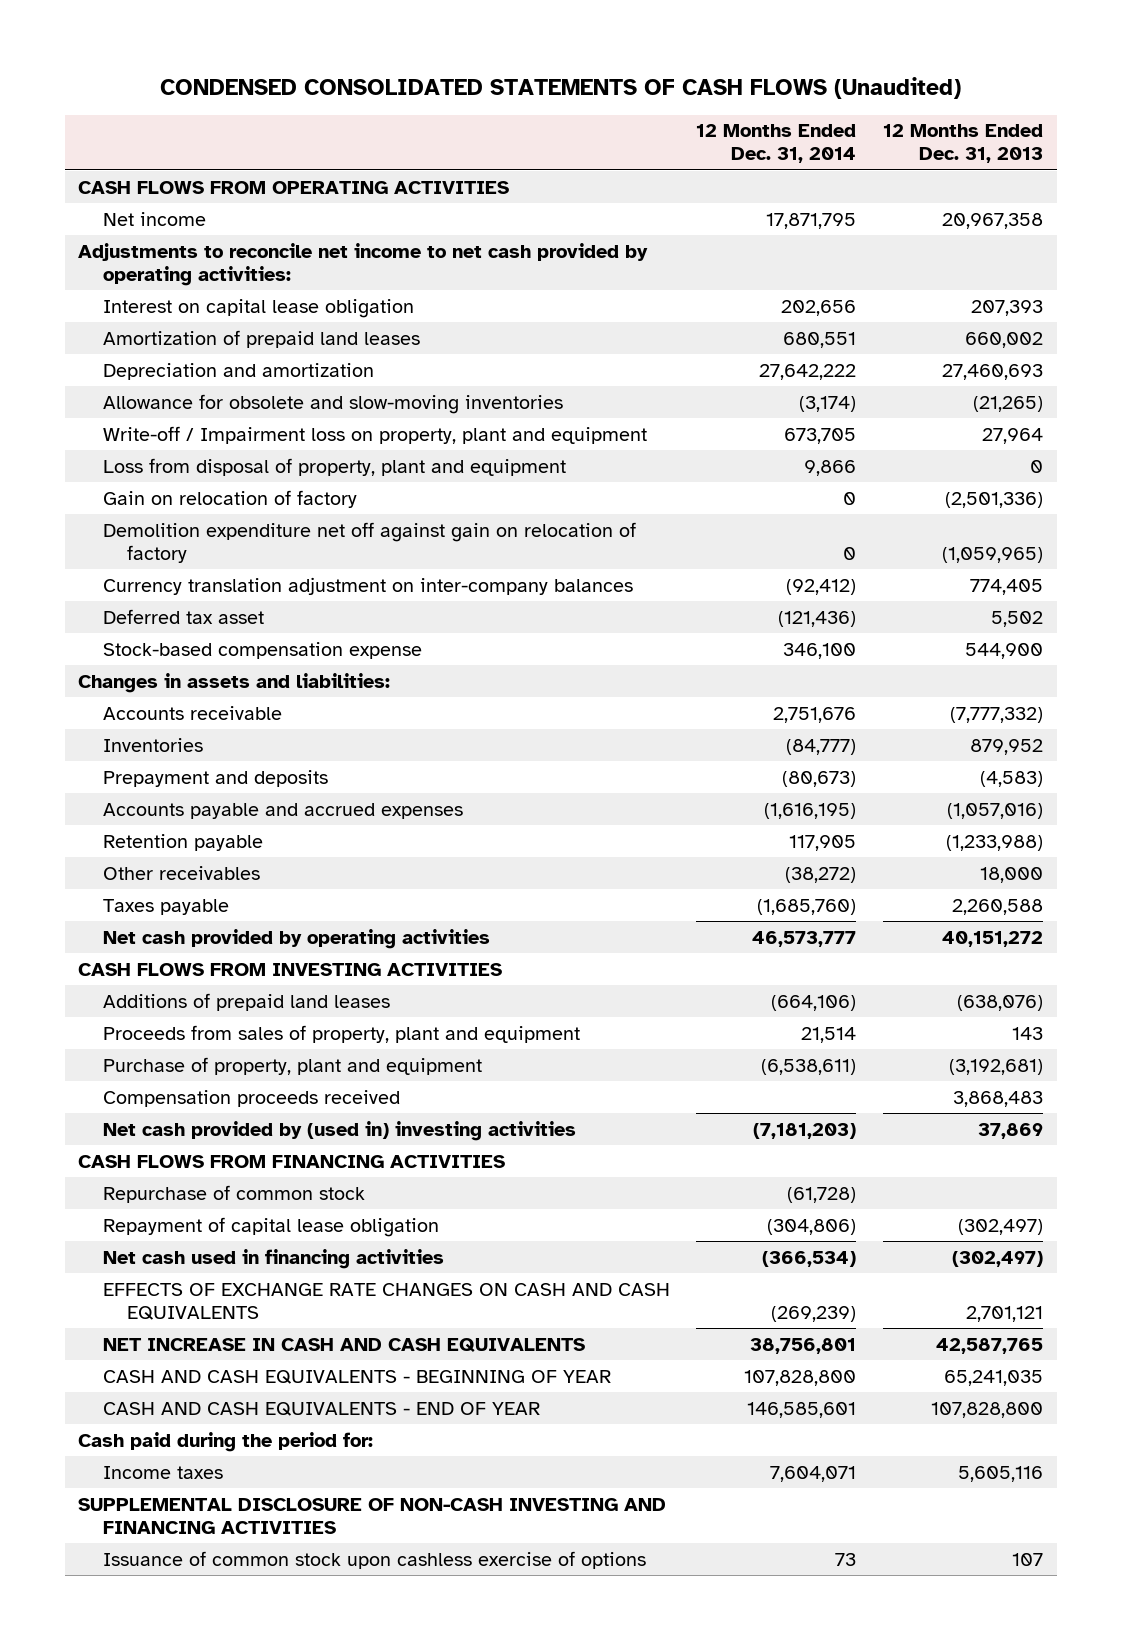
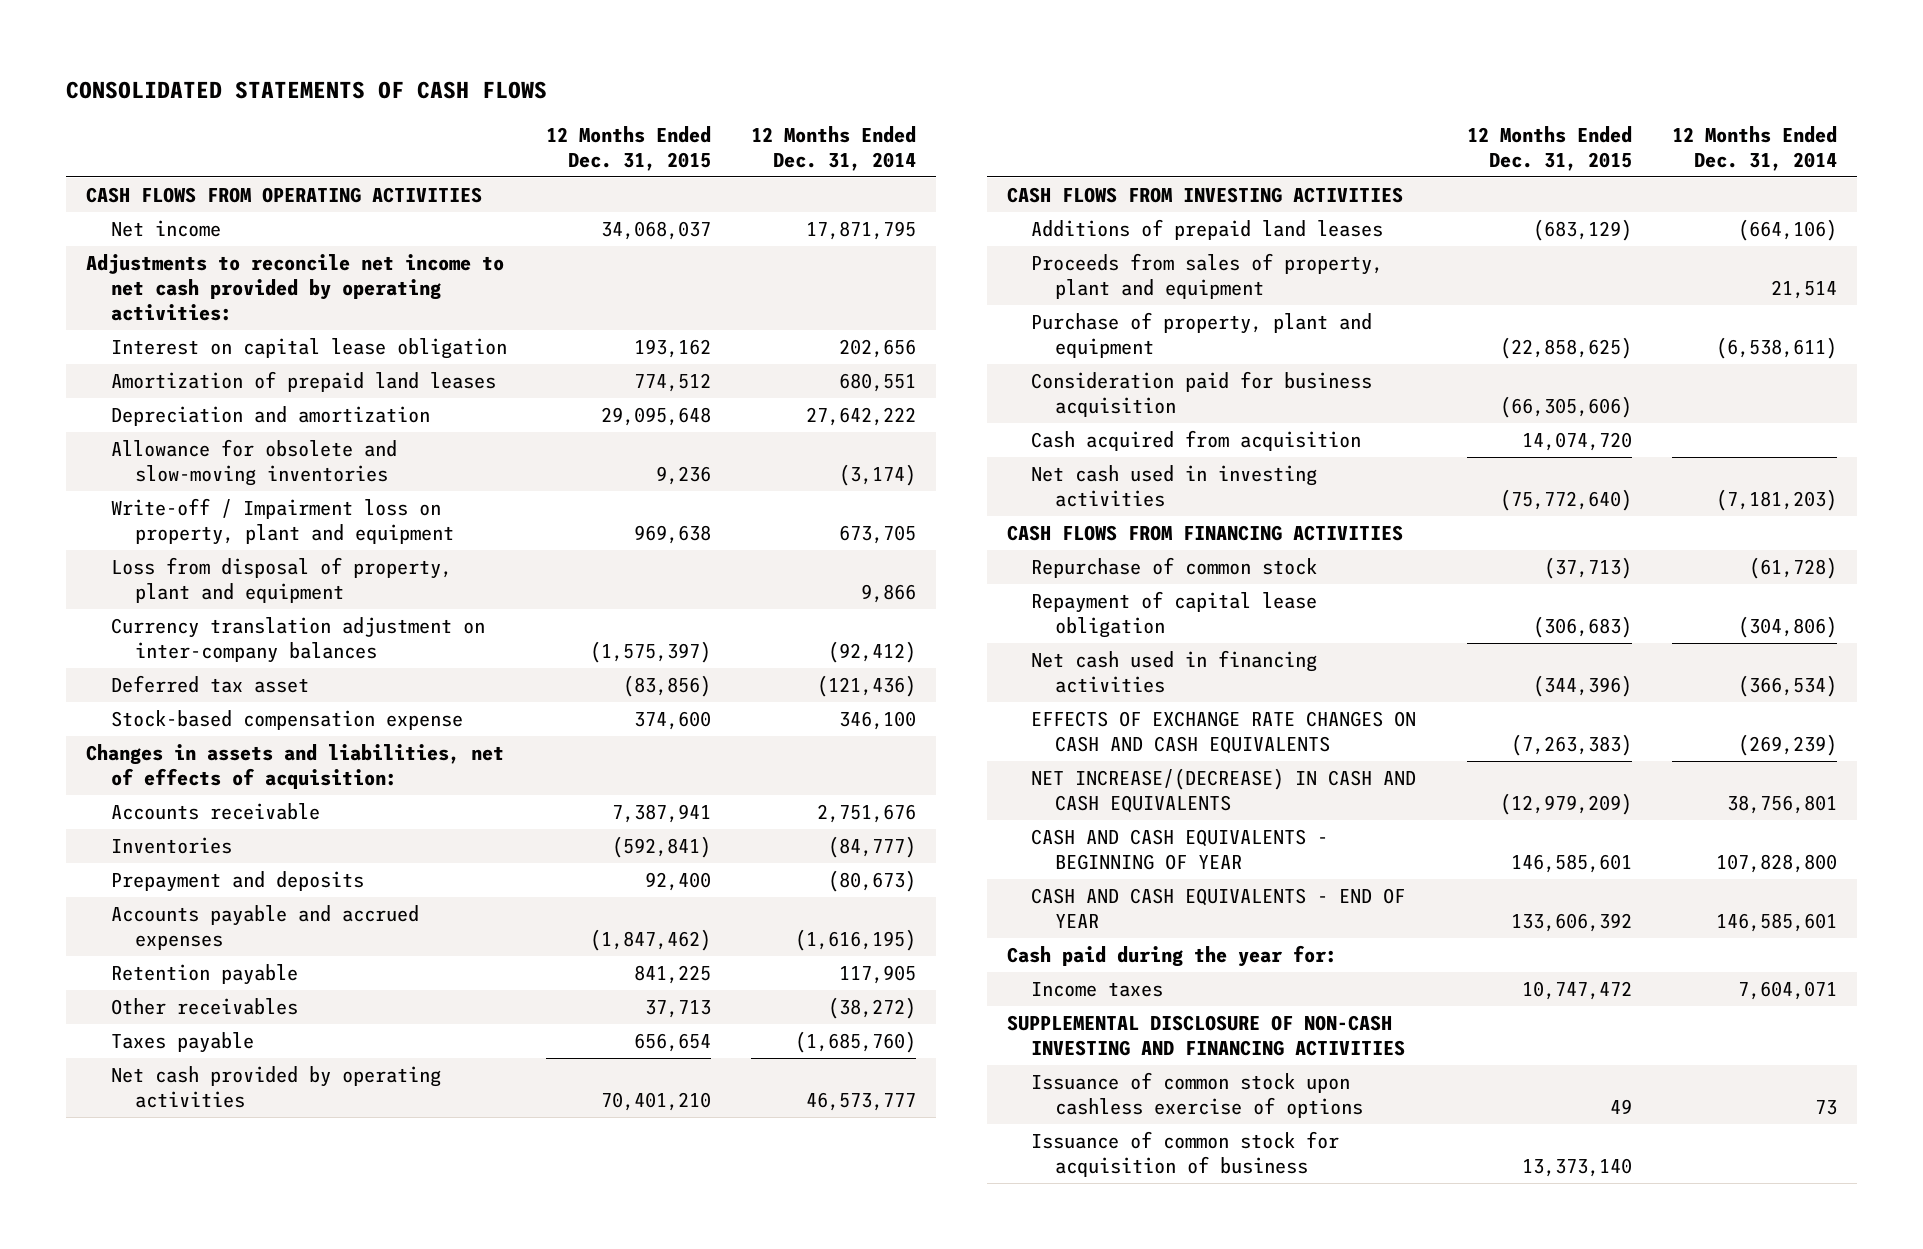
[159,76,961,99] CONDENSED CONSOLIDATED STATEMENTS OF CASH FLOWS (Unaudited) -> [66,80,548,99] CONSOLIDATED STATEMENTS OF CASH FLOWS
[883,124,1044,164] 12 Months Ended Dec. 31, 2013 -> none
none -> [546,125,712,171] 12 Months Ended Dec. 31, 2015
[102,489,357,508] Gain on relocation of factory -> none
[102,521,636,563] Demolition expenditure net off against gain on relocation of factory -> none
[78,672,391,693] Changes in assets and liabilities: -> [86,744,505,789] Changes in assets and liabilities, net of effects of acquisition:
[102,1089,400,1107] Compensation proceeds received -> none
none -> [1030,371,1372,417] Consideration paid for business acquisition
none -> [1030,430,1361,452] Cash acquired from acquisition
[102,1120,576,1141] Net cash provided by (used in) investing activities -> [1030,465,1317,507] Net cash used in investing activities
[102,1337,585,1352] NET INCREASE IN CASH AND CASH EQUIVALENTS -> [1030,768,1416,813] NET INCREASE/(DECREASE) IN CASH AND CASH EQUIVALENTS
[78,1431,374,1452] Cash paid during the period for: -> [1006,945,1337,968] Cash paid during the year for:
none -> [1030,1131,1339,1177] Issuance of common stock for acquisition of business

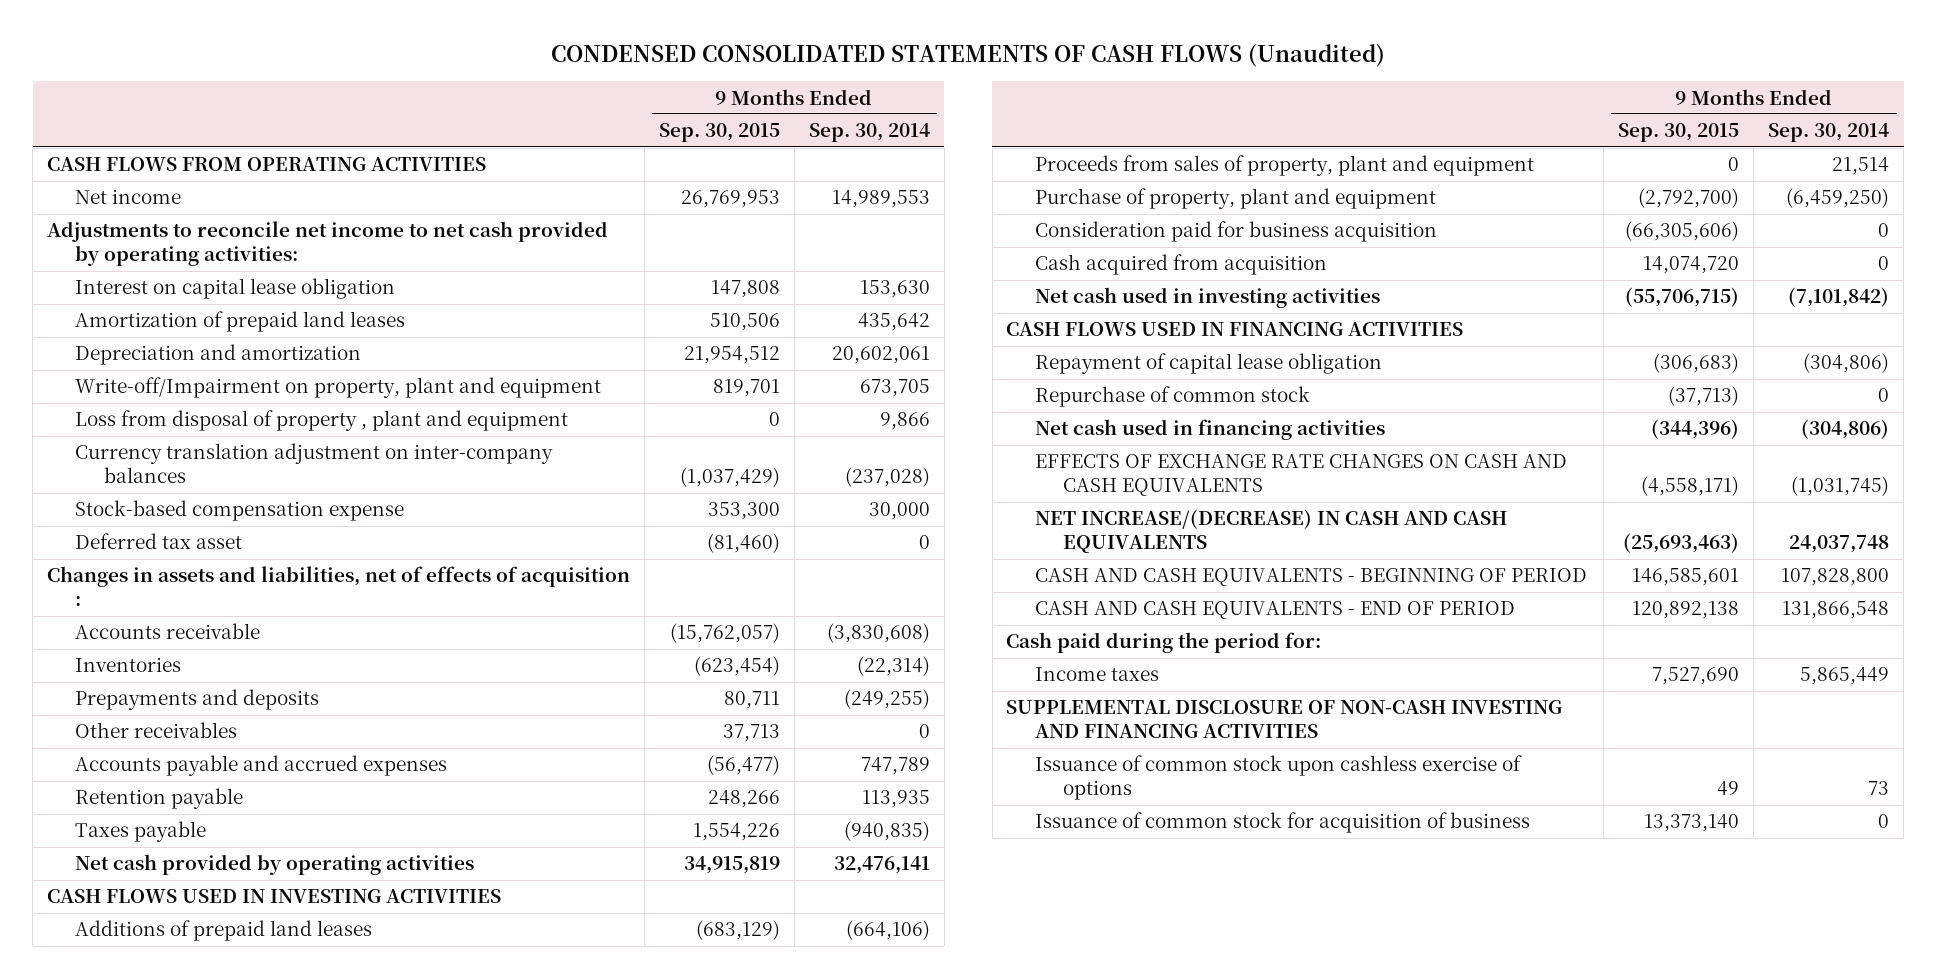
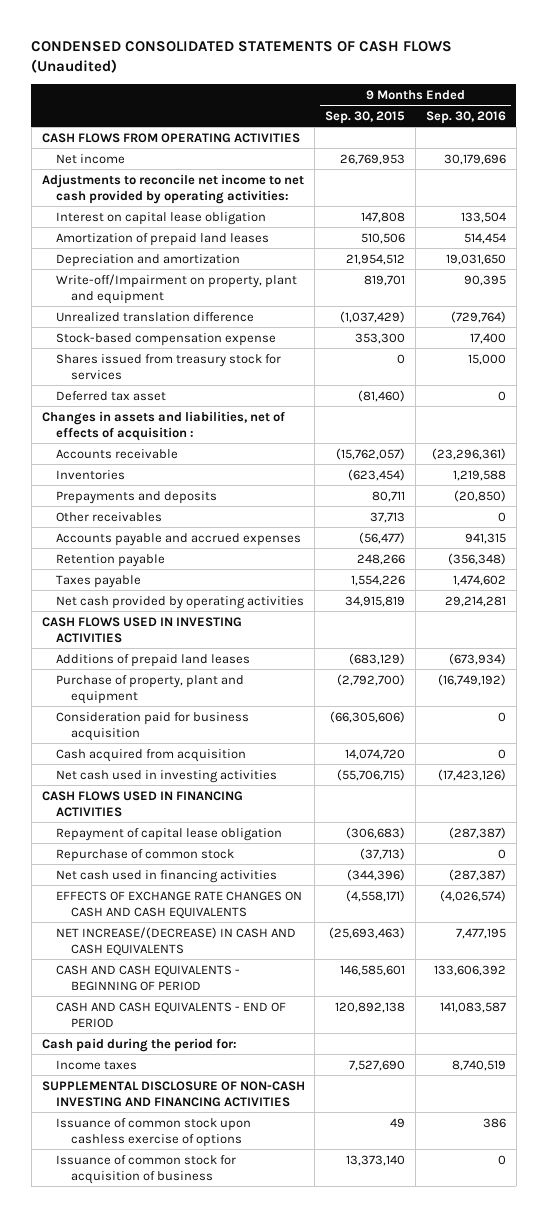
[808,123,930,143] Sep. 30, 2014 -> none
none -> [426,111,507,125] Sep. 30, 2016
[75,410,569,432] Loss from disposal of property , plant and equipment -> none
[75,443,554,484] Currency translation adjustment on inter-company balances -> [56,311,255,322] Unrealized translation difference
none -> [56,353,282,380] Shares issued from treasury stock for services
[1034,155,1534,177] Proceeds from sales of property, plant and equipment -> none

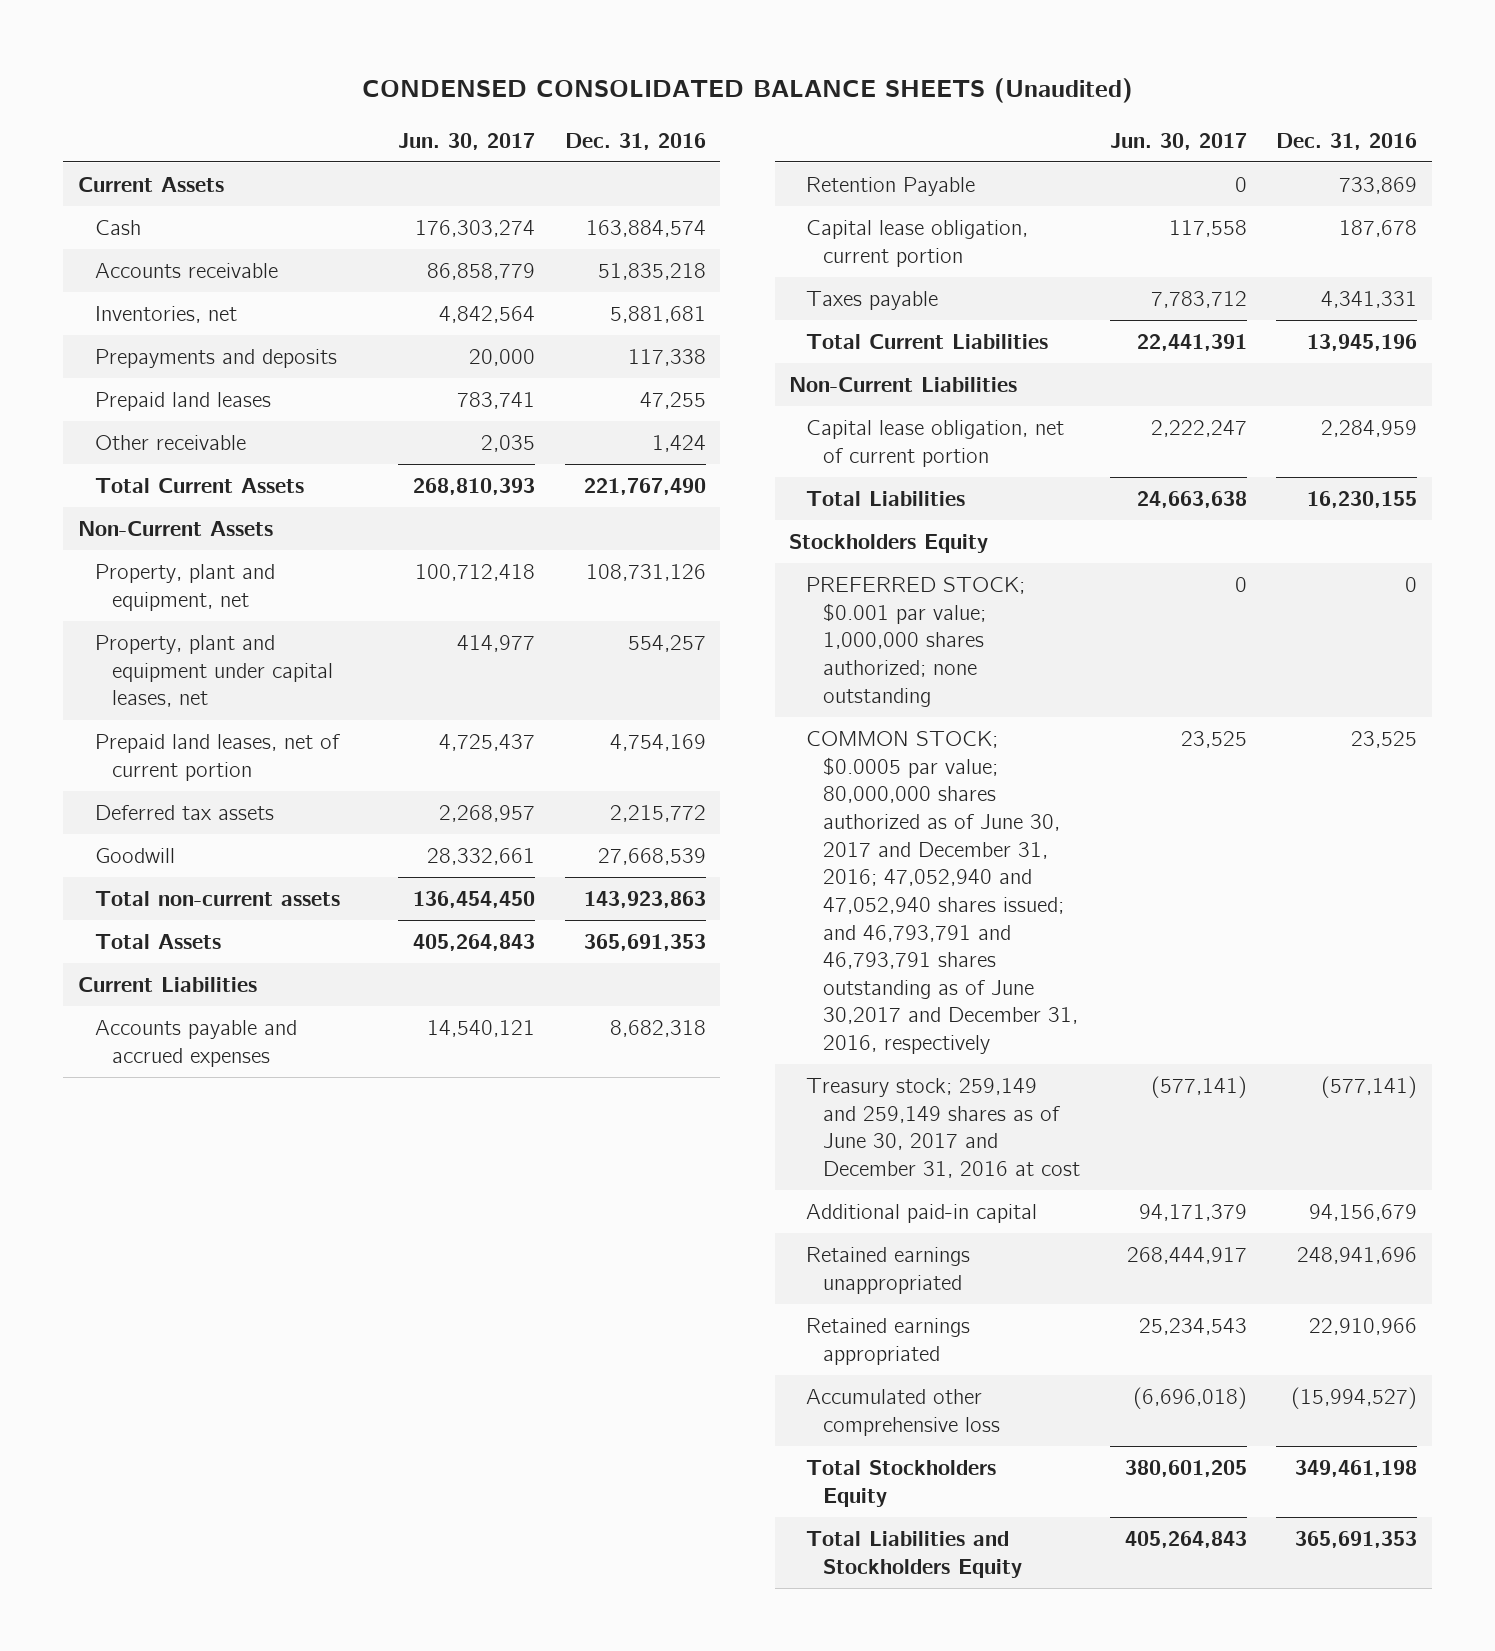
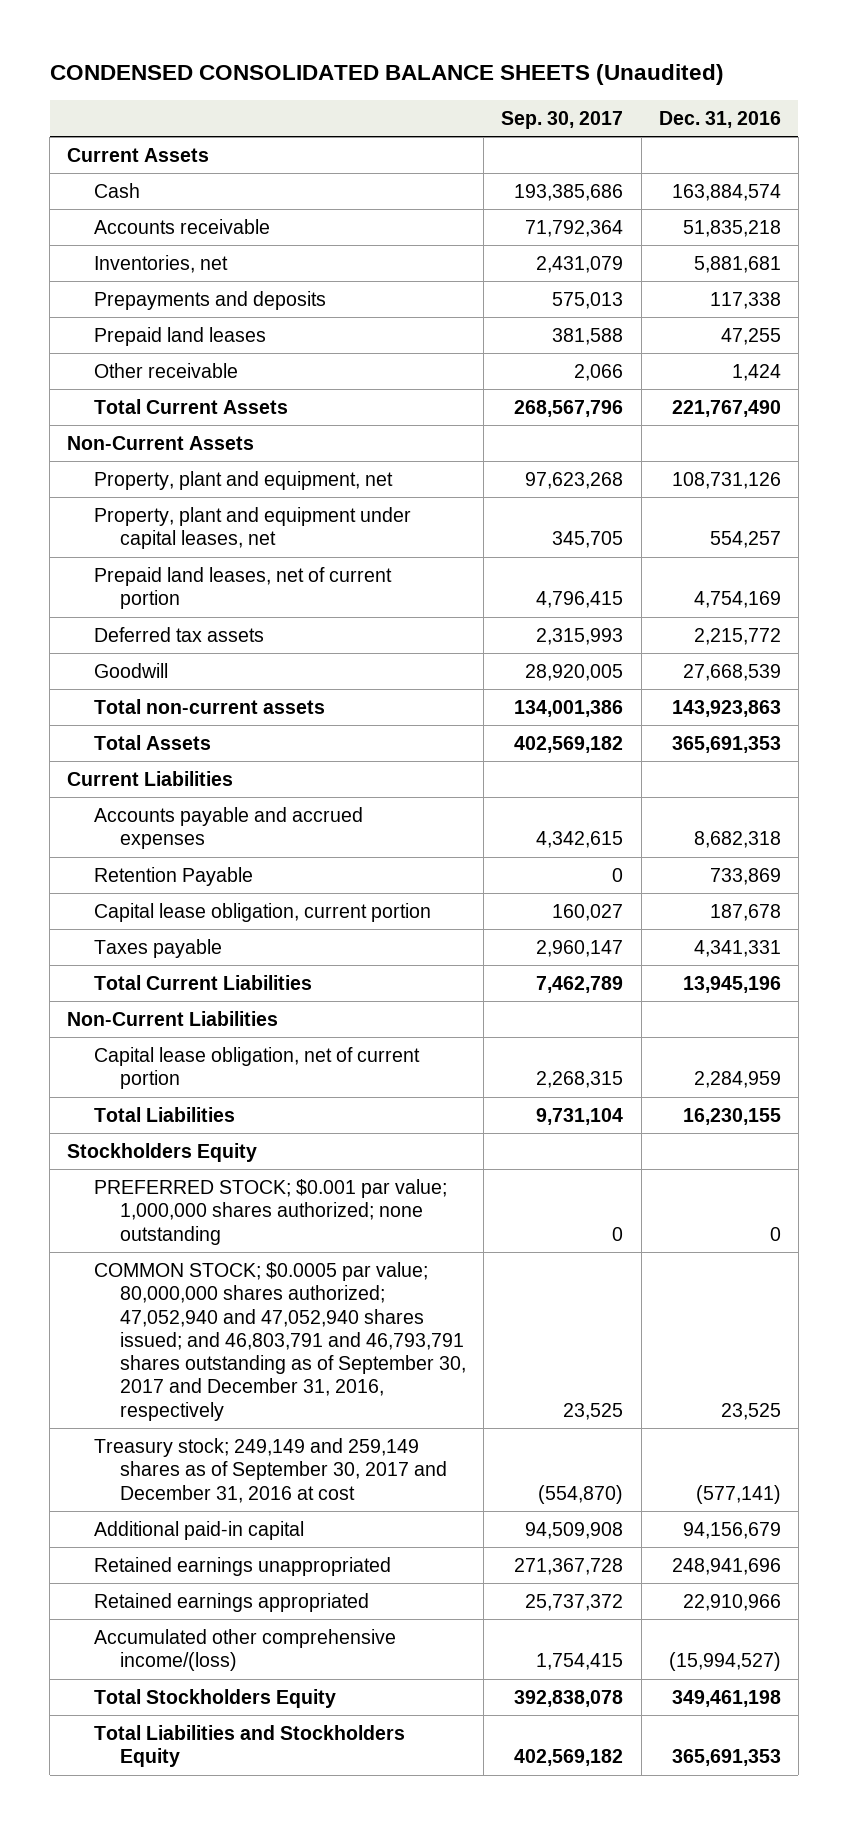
[398,132,536,150] Jun. 30, 2017 -> none
none -> [501,110,624,129] Sep. 30, 2017
[806,731,1079,1055] COMMON STOCK; $0.0005 par value; 80,000,000 shares authorized as of June 30, 2017 and December 31, 2016; 47,052,940 and 47,052,940 shares issued; and 46,793,791 and 46,793,791 shares outstanding as of June 30,2017 and December 31, 2016, respectively -> [93,1261,467,1421] COMMON STOCK; $0.0005 par value; 80,000,000 shares authorized; 47,052,940 and 47,052,940 shares issued; and 46,803,791 and 46,793,791 shares outstanding as of September 30, 2017 and December 31, 2016, respectively
[806,1078,1081,1179] Treasury stock; 259,149 and 259,149 shares as of June 30, 2017 and December 31, 2016 at cost -> [93,1437,448,1503] Treasury stock; 249,149 and 259,149 shares as of September 30, 2017 and December 31, 2016 at cost
[806,1389,1001,1436] Accumulated other comprehensive loss -> [93,1628,396,1672] Accumulated other comprehensive income/(loss)

